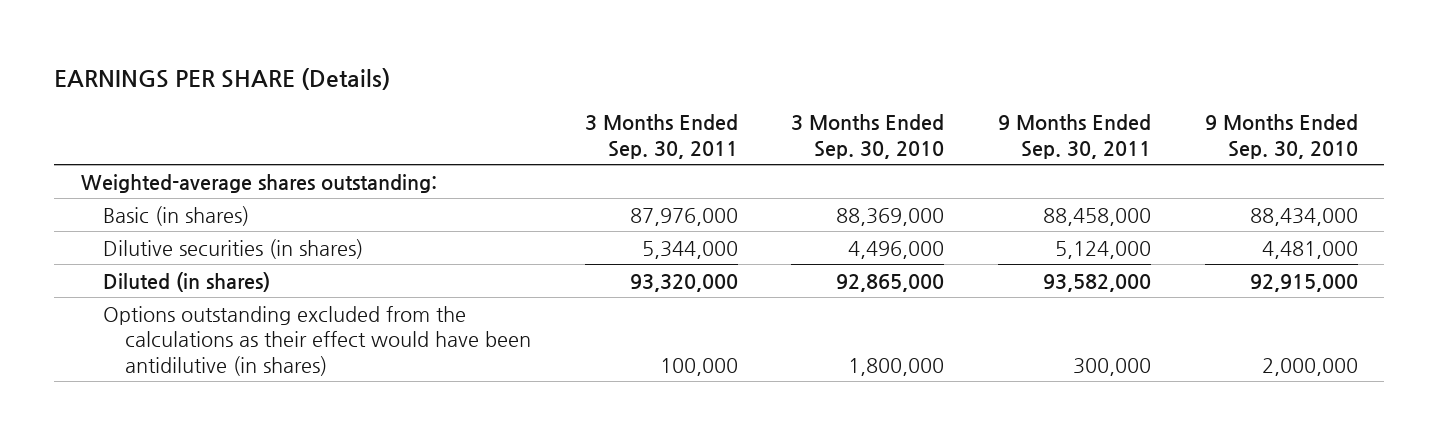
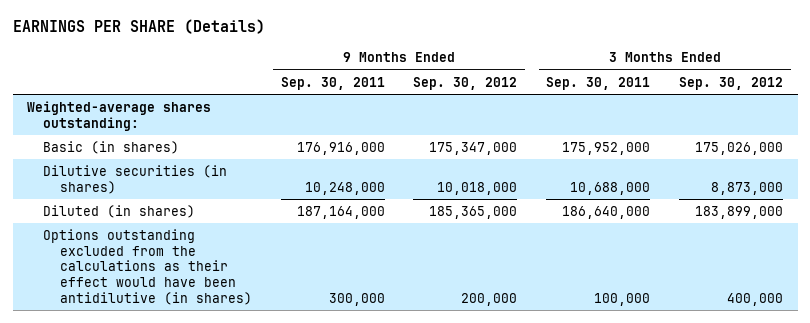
[791,114,945,159] 3 Months Ended Sep. 30, 2010 -> none
[1204,114,1358,159] 9 Months Ended Sep. 30, 2010 -> none
none -> [413,76,518,90] Sep. 30, 2012
none -> [679,76,784,90] Sep. 30, 2012
[629,207,738,226] 87,976,000 -> [562,141,651,155] 175,952,000
[1042,207,1151,226] 88,458,000 -> [296,141,385,155] 176,916,000
[641,240,738,259] 5,344,000 -> [570,181,651,195] 10,688,000
[1054,240,1151,259] 5,124,000 -> [304,181,385,195] 10,248,000
[629,273,738,292] 93,320,000 -> [562,205,651,219] 186,640,000
[1042,273,1151,292] 93,582,000 -> [296,205,385,219] 187,164,000

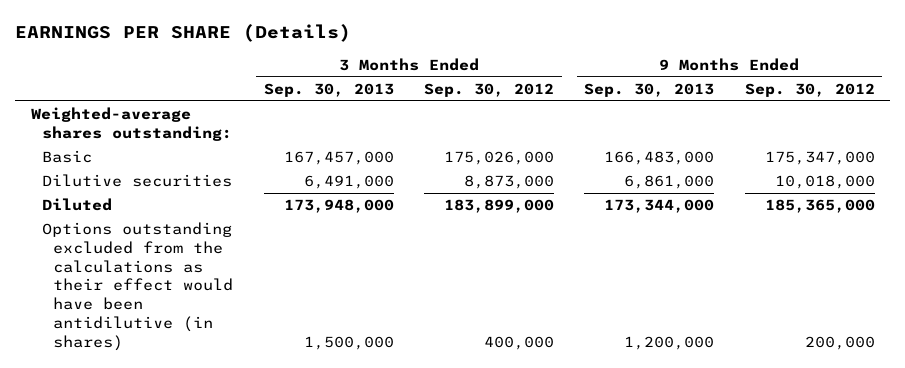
[280,76,385,90] Sep. 30, 2011 -> none
[546,76,651,90] Sep. 30, 2011 -> none
none -> [263,82,394,97] Sep. 30, 2013
none -> [584,82,715,97] Sep. 30, 2013
[43,140,180,154] Basic (in shares) -> [42,150,93,164] Basic
[43,164,228,194] Dilutive securities (in shares) -> [42,174,233,188] Dilutive securities
[43,204,196,218] Diluted (in shares) -> [42,198,113,212] Diluted

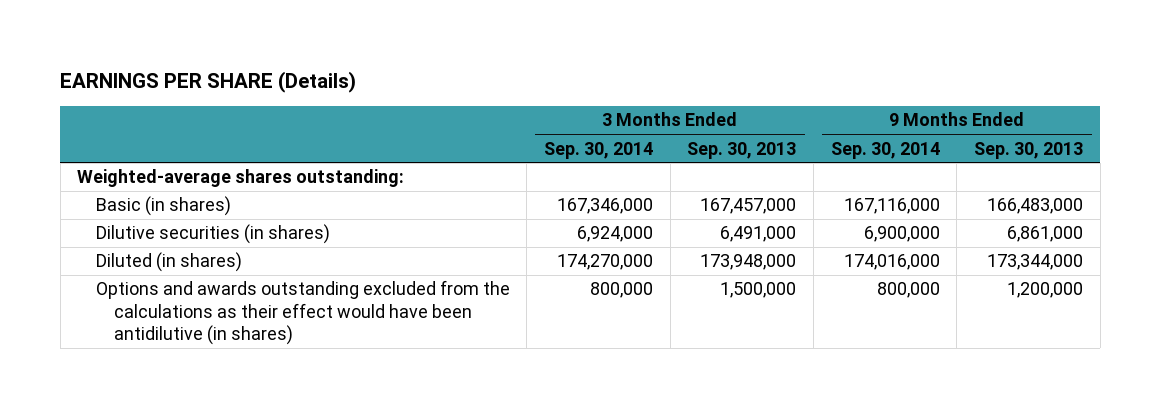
[424,82,555,97] Sep. 30, 2012 -> none
[744,82,875,97] Sep. 30, 2012 -> none
none -> [544,141,654,159] Sep. 30, 2014
none -> [830,141,940,159] Sep. 30, 2014
[42,150,93,164] Basic -> [95,196,231,217] Basic (in shares)
[42,174,233,188] Dilutive securities -> [95,224,330,245] Dilutive securities (in shares)
[42,198,113,212] Diluted -> [95,252,242,273] Diluted (in shares)
[42,222,234,351] Options outstanding excluded from the calculations as their effect would have been antidilutive (in shares) -> [95,280,510,345] Options and awards outstanding excluded from the calculations as their effect would have been antidilutive (in shares)

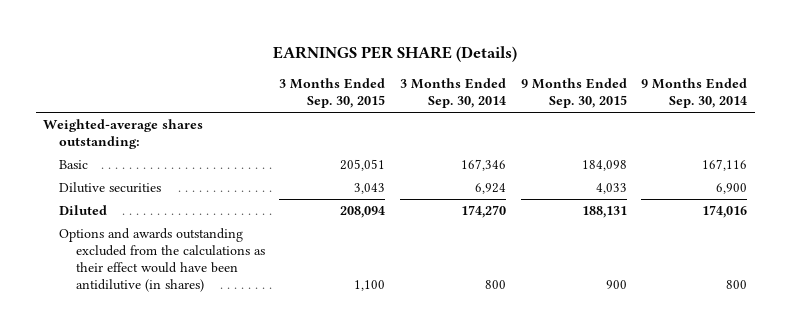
[687,141,797,159] Sep. 30, 2013 -> none
[974,141,1084,159] Sep. 30, 2013 -> none
none -> [279,78,386,109] 3 Months Ended Sep. 30, 2015
none -> [520,78,627,109] 9 Months Ended Sep. 30, 2015
[95,196,231,217] Basic (in shares) -> [59,160,89,170] Basic
[557,198,654,215] 167,346,000 -> [460,159,506,172] 167,346
[843,198,940,215] 167,116,000 -> [702,159,748,172] 167,116
[95,224,330,245] Dilutive securities (in shares) -> [59,182,162,194] Dilutive securities
[577,226,654,243] 6,924,000 -> [474,183,506,195] 6,924
[863,226,940,243] 6,900,000 -> [716,183,748,195] 6,900
[95,252,242,273] Diluted (in shares) -> [59,205,108,216] Diluted
[557,254,654,271] 174,270,000 -> [460,205,506,219] 174,270
[843,254,940,271] 174,016,000 -> [702,205,748,219] 174,016
[590,282,654,299] 800,000 -> [484,280,506,290] 800
[876,282,940,299] 800,000 -> [726,280,748,290] 800

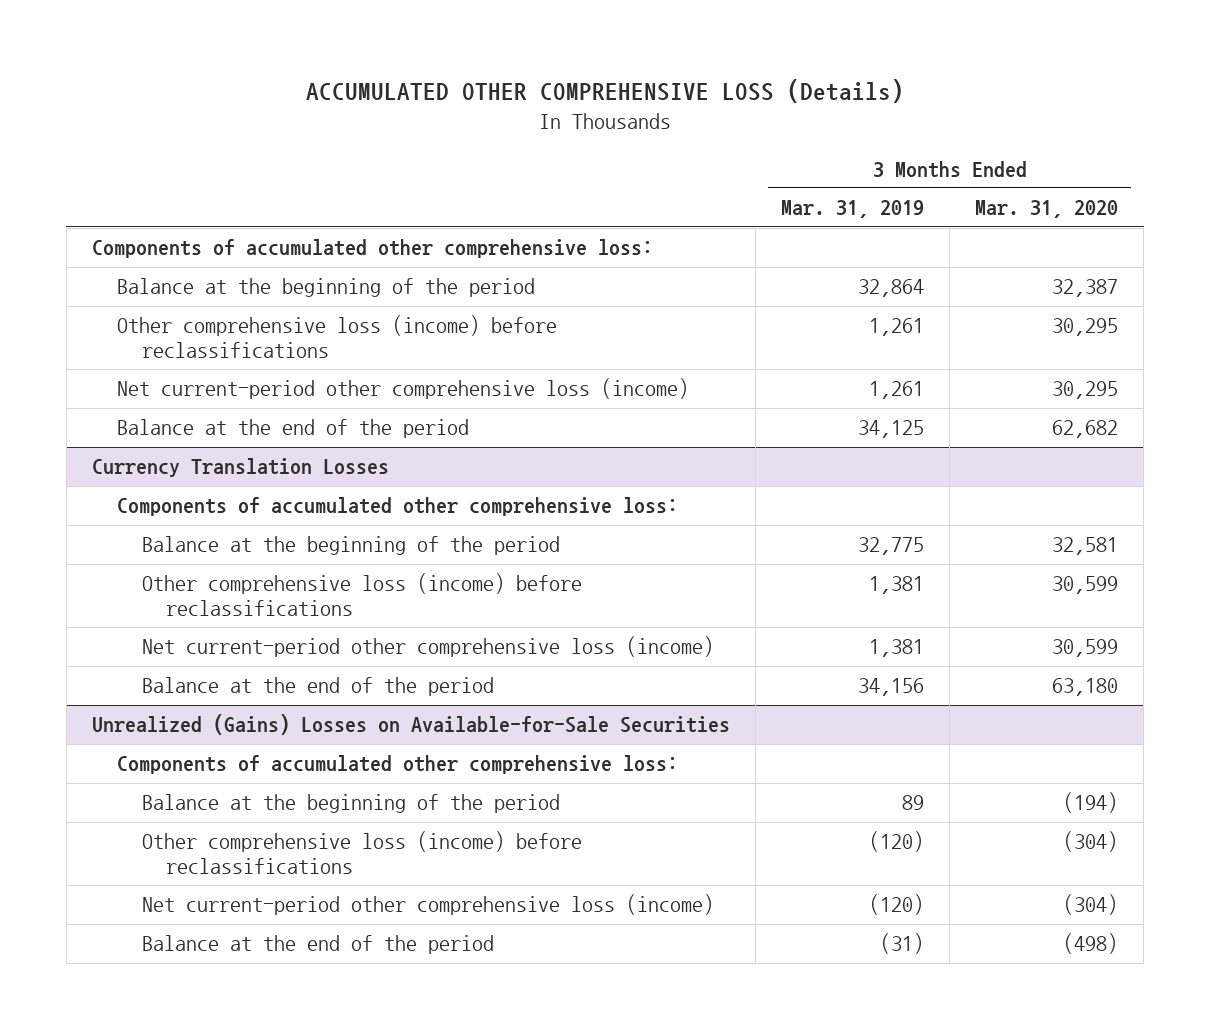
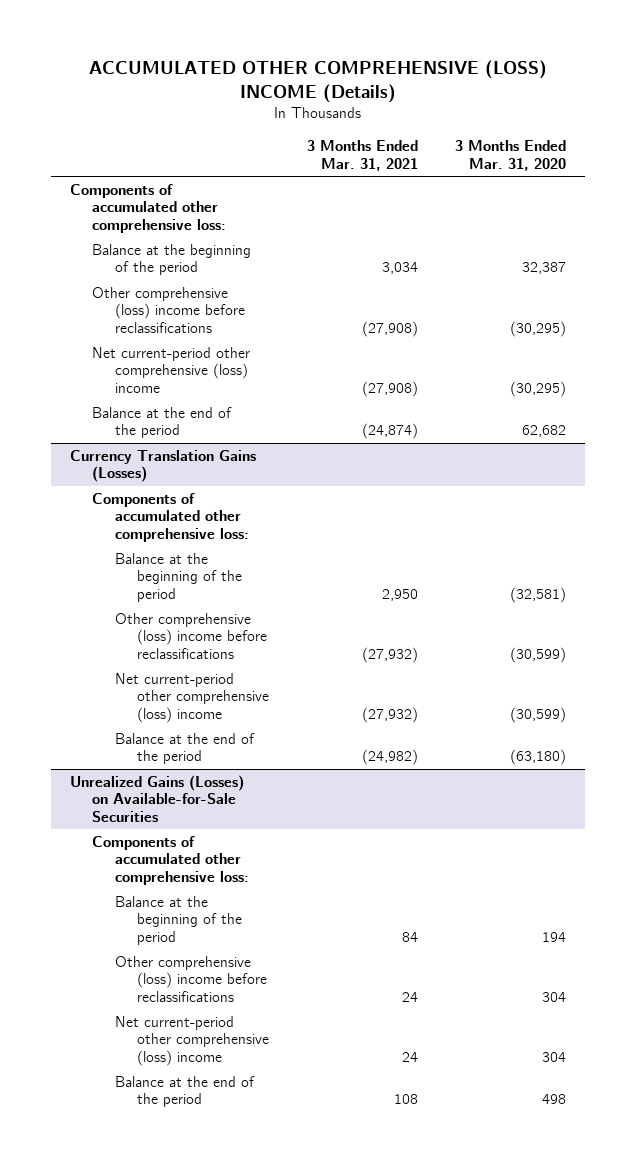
[306,79,905,104] ACCUMULATED OTHER COMPREHENSIVE LOSS (Details) -> [89,60,548,103] ACCUMULATED OTHER COMPREHENSIVE (LOSS) INCOME (Details)
[781,200,925,219] Mar. 31, 2019 -> none
none -> [306,140,418,171] 3 Months Ended Mar. 31, 2021
[116,315,557,358] Other comprehensive loss (income) before reclassifications -> [92,286,245,333] Other comprehensive (loss) income before reclassifications
[1052,318,1119,337] 30,295 -> [510,320,567,337] (30,295)
[116,378,689,400] Net current-period other comprehensive loss (income) -> [92,346,251,393] Net current-period other comprehensive (loss) income
[1052,381,1119,400] 30,295 -> [510,380,567,397] (30,295)
[91,458,389,478] Currency Translation Losses -> [70,449,257,483] Currency Translation Gains (Losses)
[1052,537,1119,556] 32,581 -> [510,586,567,603] (32,581)
[141,573,582,616] Other comprehensive loss (income) before reclassifications -> [114,612,267,659] Other comprehensive (loss) income before reclassifications
[1052,576,1119,595] 30,599 -> [510,646,567,663] (30,599)
[141,636,714,658] Net current-period other comprehensive loss (income) -> [114,672,269,723] Net current-period other comprehensive (loss) income
[1052,639,1119,658] 30,599 -> [510,706,567,723] (30,599)
[1052,678,1119,697] 63,180 -> [510,749,567,766] (63,180)
[91,714,730,736] Unrealized (Gains) Losses on Available-for-Sale Securities -> [70,774,245,822] Unrealized Gains (Losses) on Available-for-Sale Securities
[1063,792,1119,814] (194) -> [542,931,567,942] 194
[141,831,582,874] Other comprehensive loss (income) before reclassifications -> [114,955,267,1002] Other comprehensive (loss) income before reclassifications
[1063,831,1119,853] (304) -> [542,991,567,1002] 304
[141,894,714,916] Net current-period other comprehensive loss (income) -> [114,1015,269,1066] Net current-period other comprehensive (loss) income
[1063,894,1119,916] (304) -> [542,1051,567,1062] 304
[1063,933,1119,955] (498) -> [542,1094,567,1105] 498

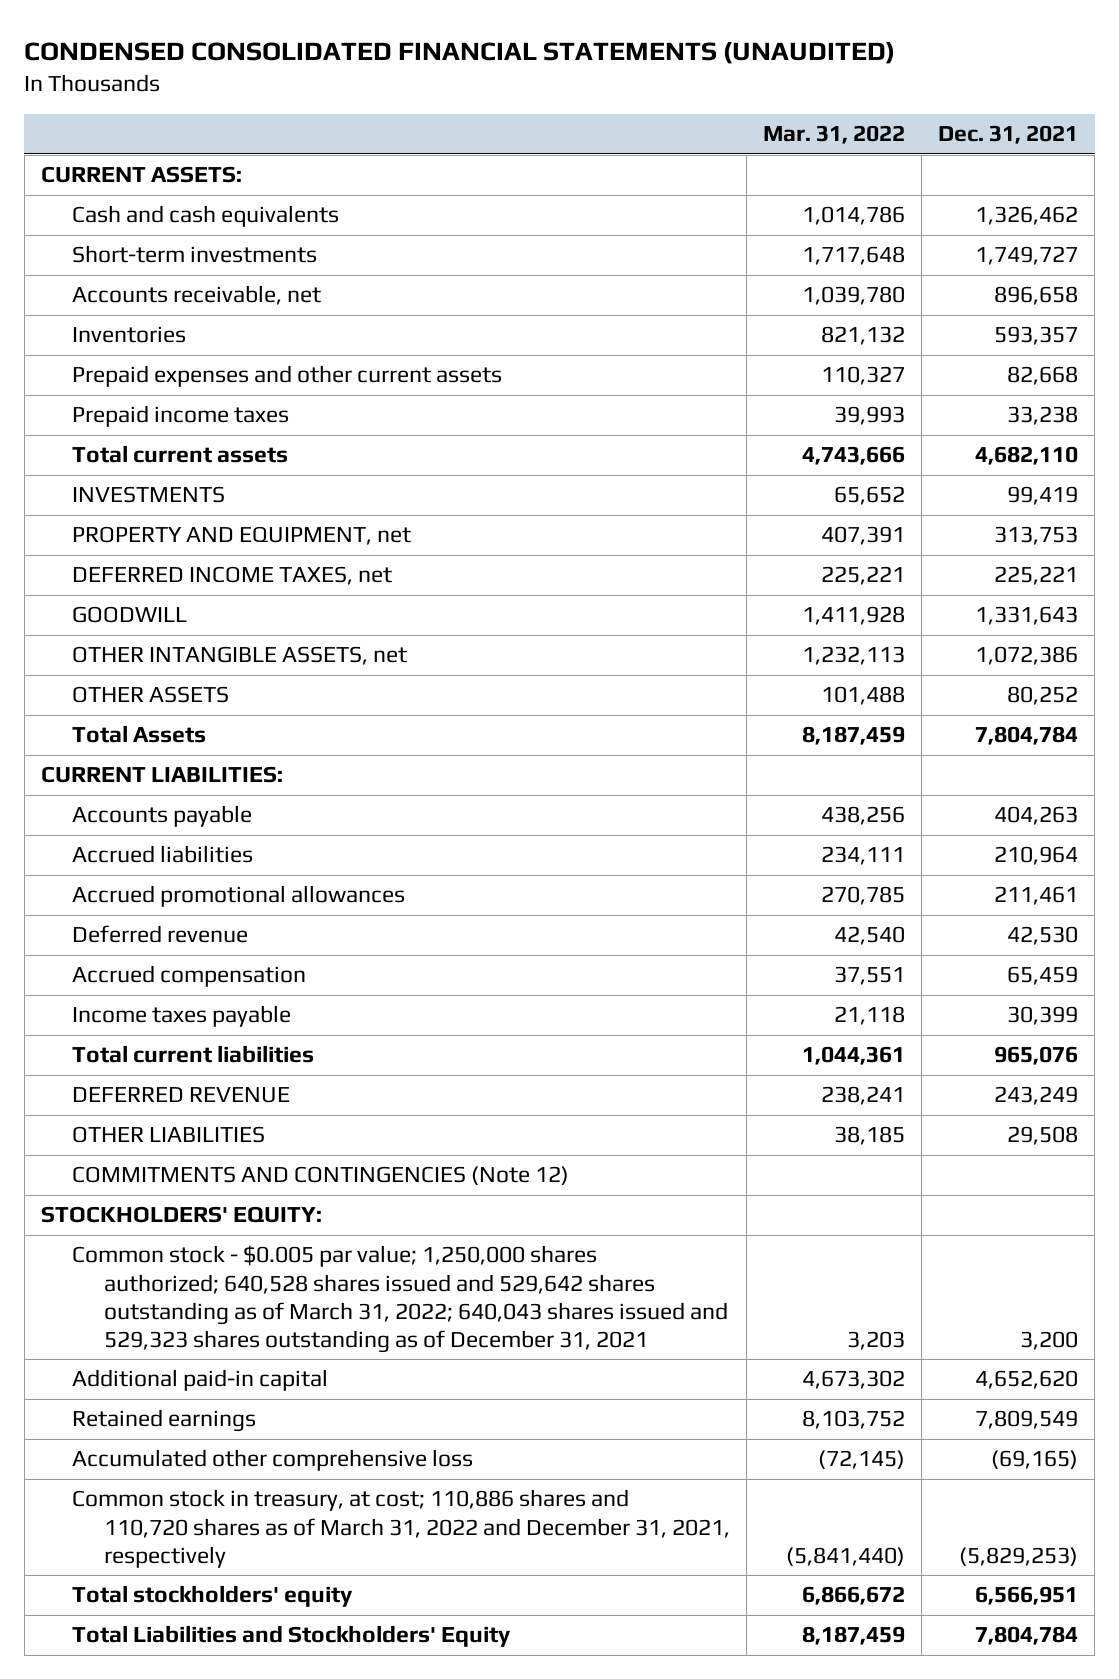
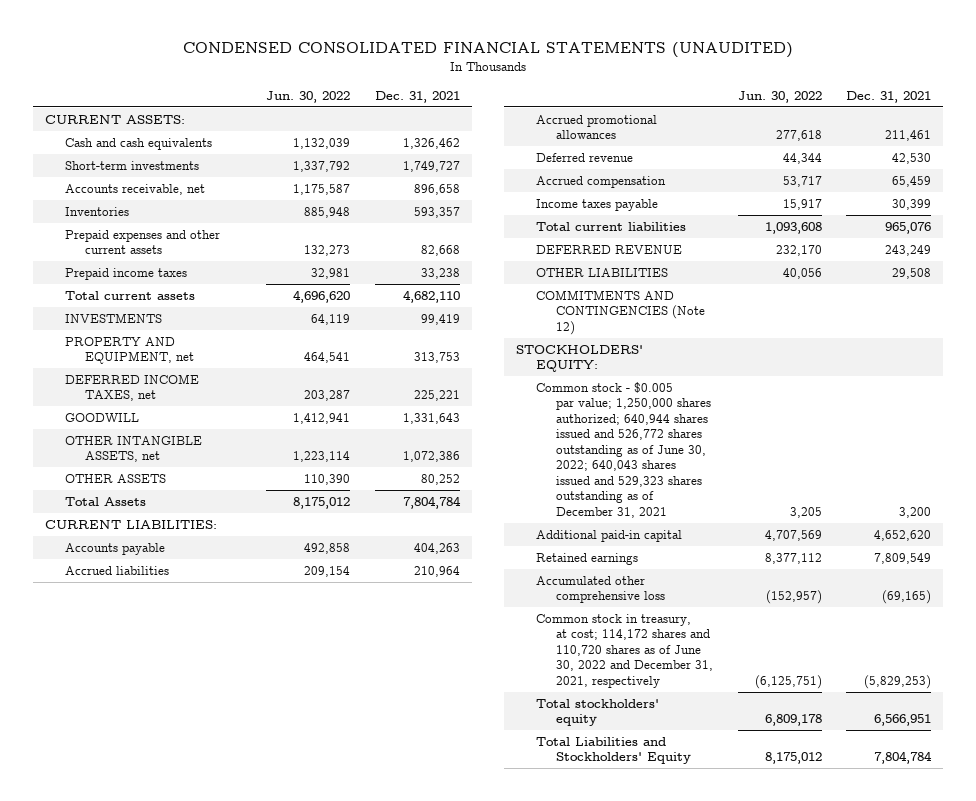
[762,125,905,145] Mar. 31, 2022 -> none
none -> [266,90,351,103] Jun. 30, 2022
[72,1245,728,1353] Common stock - $0.005 par value; 1,250,000 shares authorized; 640,528 shares issued and 529,642 shares outstanding as of March 31, 2022; 640,043 shares issued and 529,323 shares outstanding as of December 31, 2021 -> [536,381,712,518] Common stock - $0.005 par value; 1,250,000 shares authorized; 640,944 shares issued and 526,772 shares outstanding as of June 30, 2022; 640,043 shares issued and 529,323 shares outstanding as of December 31, 2021
[72,1489,730,1568] Common stock in treasury, at cost; 110,886 shares and 110,720 shares as of March 31, 2022 and December 31, 2021, respectively -> [536,613,714,688] Common stock in treasury, at cost; 114,172 shares and 110,720 shares as of June 30, 2022 and December 31, 2021, respectively

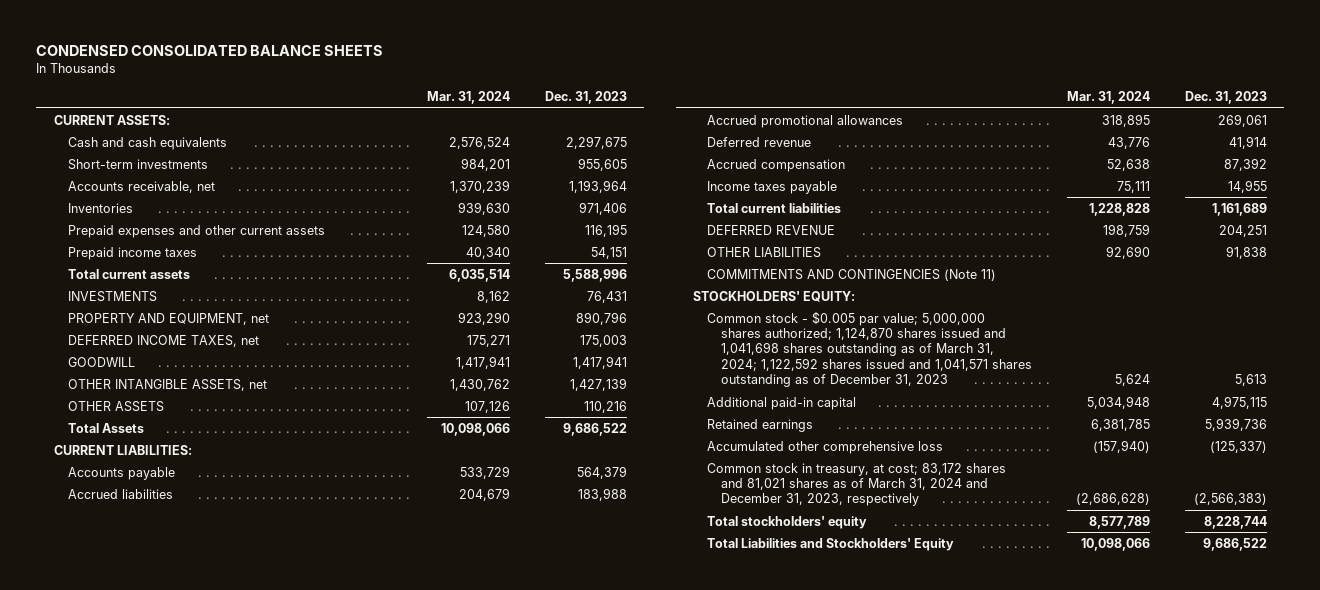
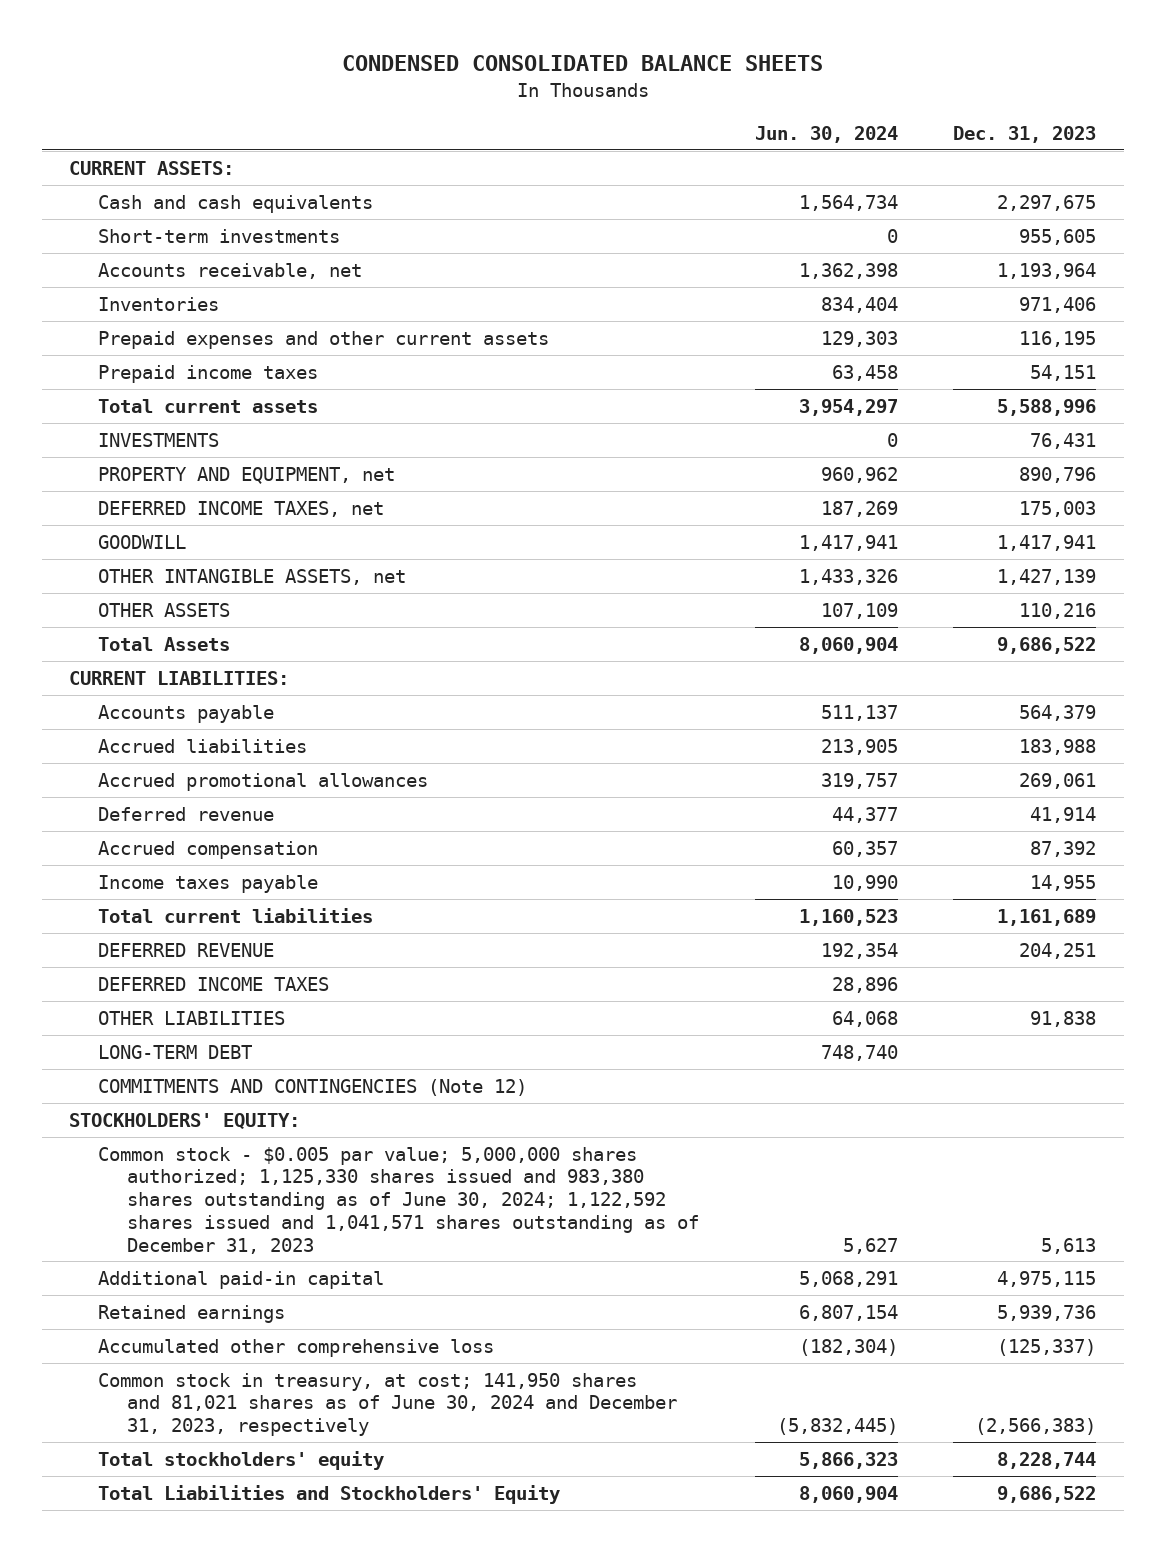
[427,90,511,104] Mar. 31, 2024 -> none
none -> [754,125,898,143] Jun. 30, 2024
none -> [98,976,330,991] DEFERRED INCOME TAXES
none -> [98,1044,253,1059] LONG-TERM DEBT
[707,268,997,281] COMMITMENTS AND CONTINGENCIES (Note 11) -> [98,1078,528,1096] COMMITMENTS AND CONTINGENCIES (Note 12)
[707,310,1033,388] Common stock - $0.005 par value; 5,000,000 shares authorized; 1,124,870 shares issued and 1,041,698 shares outstanding as of March 31, 2024; 1,122,592 shares issued and 1,041,571 shares outstanding as of December 31, 2023 -> [98,1146,700,1254] Common stock - $0.005 par value; 5,000,000 shares authorized; 1,125,330 shares issued and 983,380 shares outstanding as of June 30, 2024; 1,122,592 shares issued and 1,041,571 shares outstanding as of December 31, 2023
[707,462,1007,507] Common stock in treasury, at cost; 83,172 shares and 81,021 shares as of March 31, 2024 and December 31, 2023, respectively -> [98,1372,678,1437] Common stock in treasury, at cost; 141,950 shares and 81,021 shares as of June 30, 2024 and December 31, 2023, respectively

